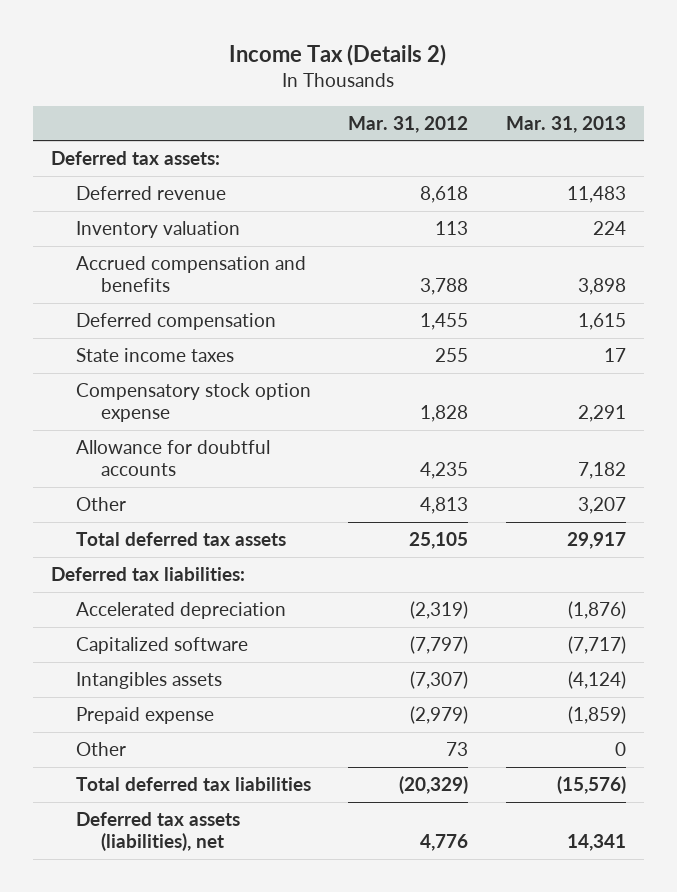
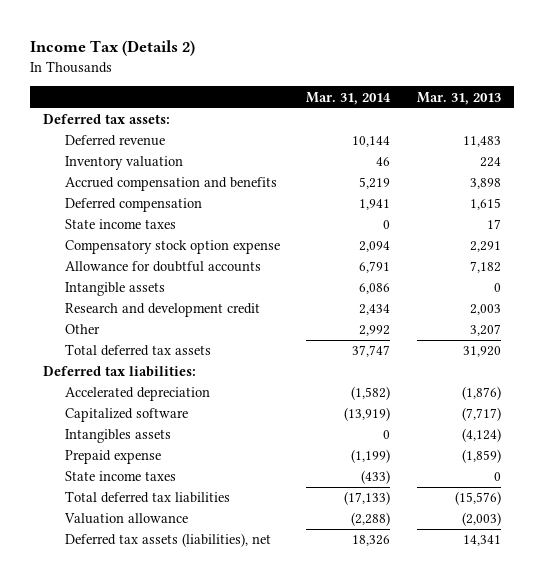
[348,115,469,133] Mar. 31, 2012 -> none
none -> [306,91,392,105] Mar. 31, 2014
none -> [65,282,166,297] Intangible assets
none -> [65,303,261,318] Research and development credit
[566,532,626,550] 29,917 -> [462,346,501,358] 31,920
[76,742,127,757] Other -> none
none -> [65,471,177,482] State income taxes
none -> [64,513,189,525] Valuation allowance

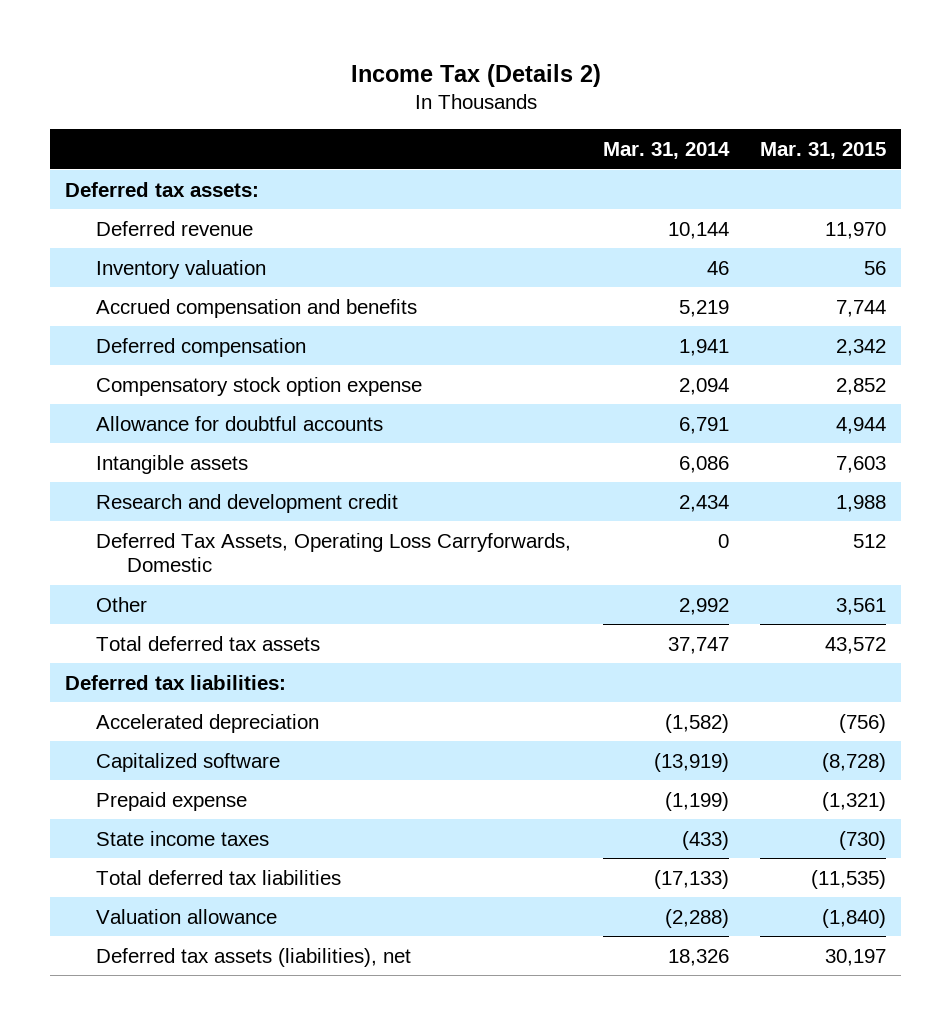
[416,91,501,105] Mar. 31, 2013 -> none
none -> [759,142,886,160] Mar. 31, 2015
[65,219,177,230] State income taxes -> none
none -> [96,532,572,573] Deferred Tax Assets, Operating Loss Carryforwards, Domestic
[65,429,172,444] Intangibles assets -> none

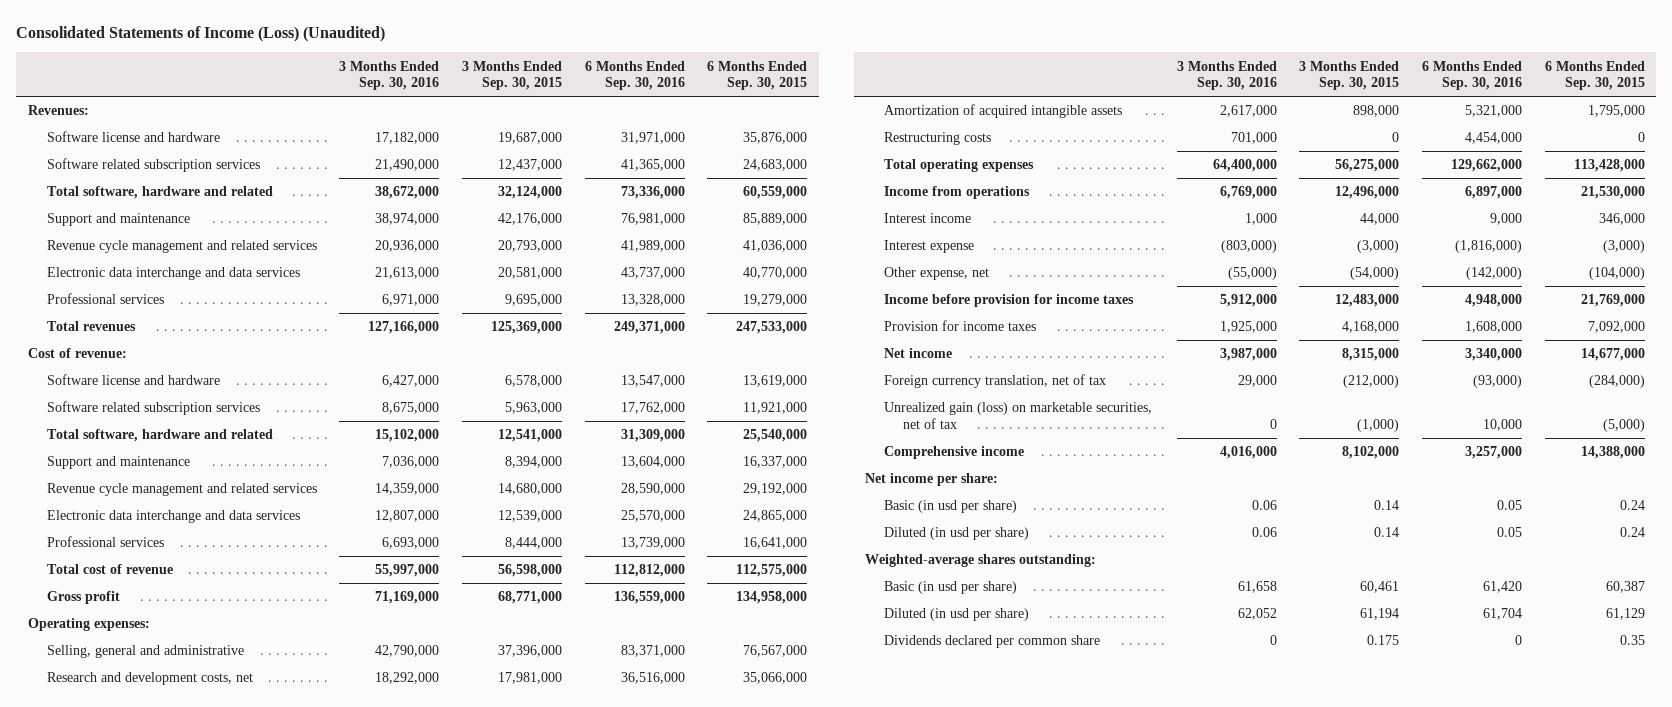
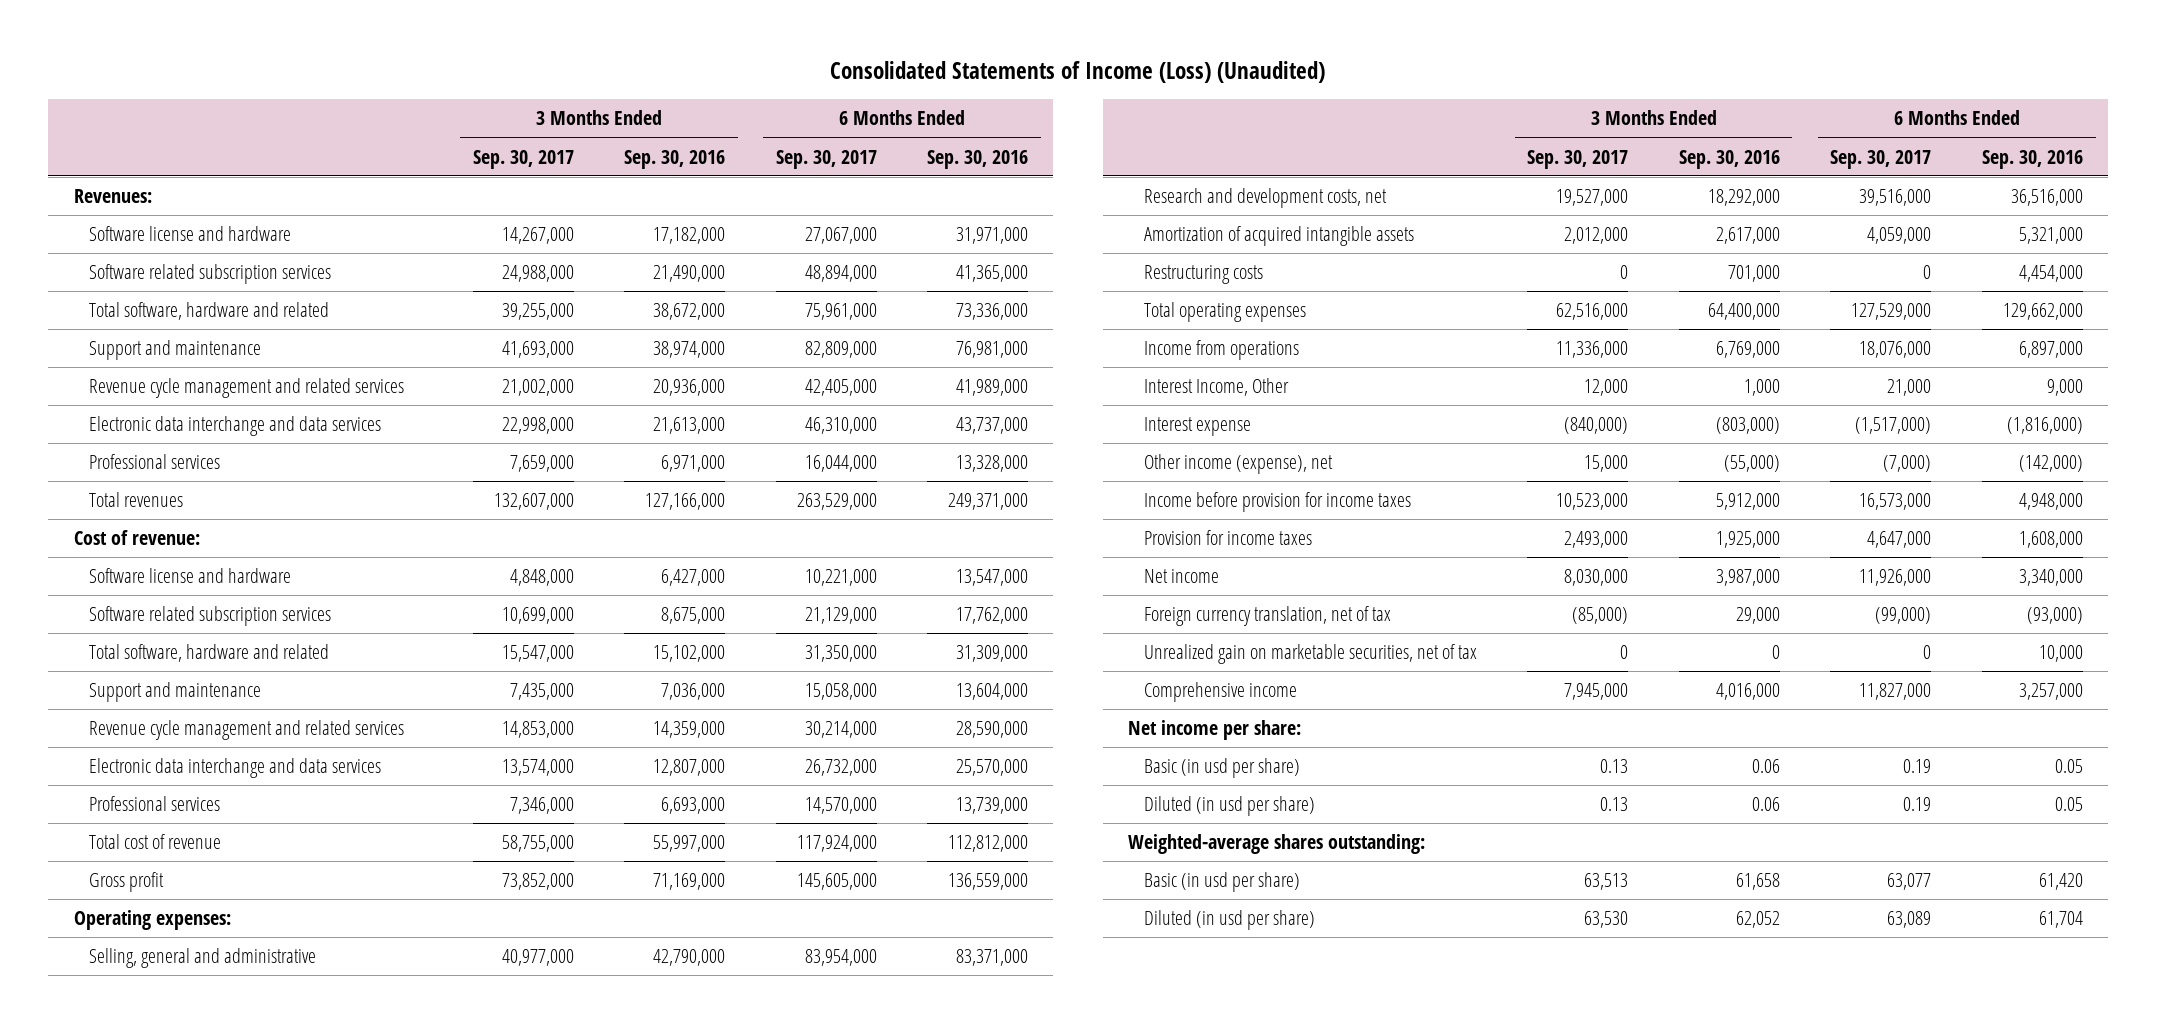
[461,60,562,90] 3 Months Ended Sep. 30, 2015 -> none
[707,60,808,90] 6 Months Ended Sep. 30, 2015 -> none
none -> [472,149,574,169] Sep. 30, 2017
none -> [775,149,877,169] Sep. 30, 2017
[883,213,971,224] Interest income -> [1143,378,1289,397] Interest Income, Other
[883,267,989,281] Other expense, net -> [1143,454,1333,475] Other income (expense), net
[883,402,1152,429] Unrealized gain (loss) on marketable securities, net of tax -> [1143,644,1477,665] Unrealized gain on marketable securities, net of tax
[883,635,1100,649] Dividends declared per common share -> none

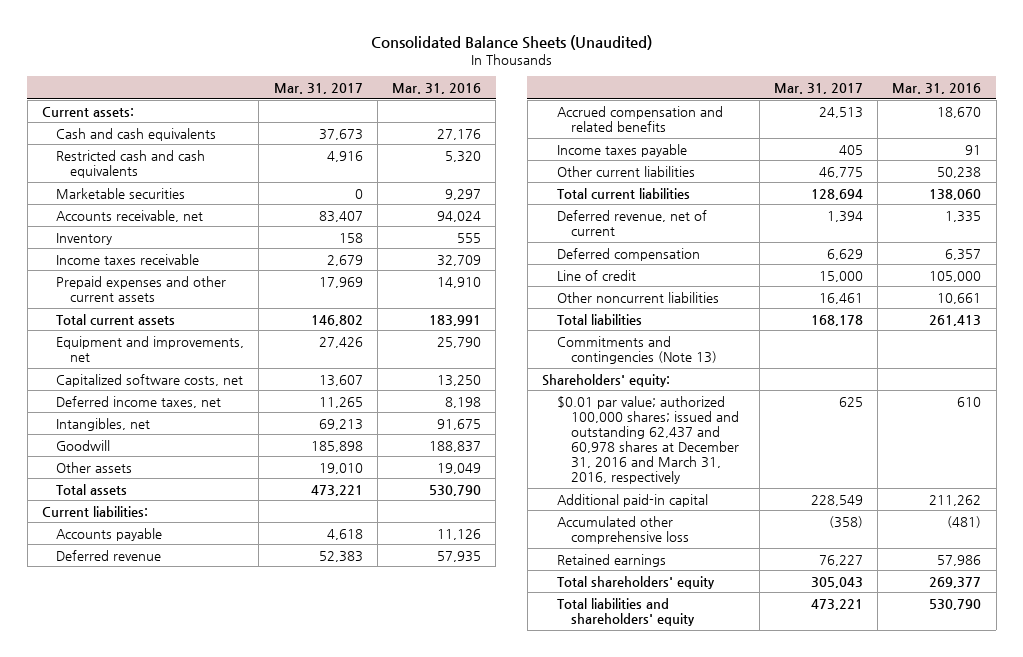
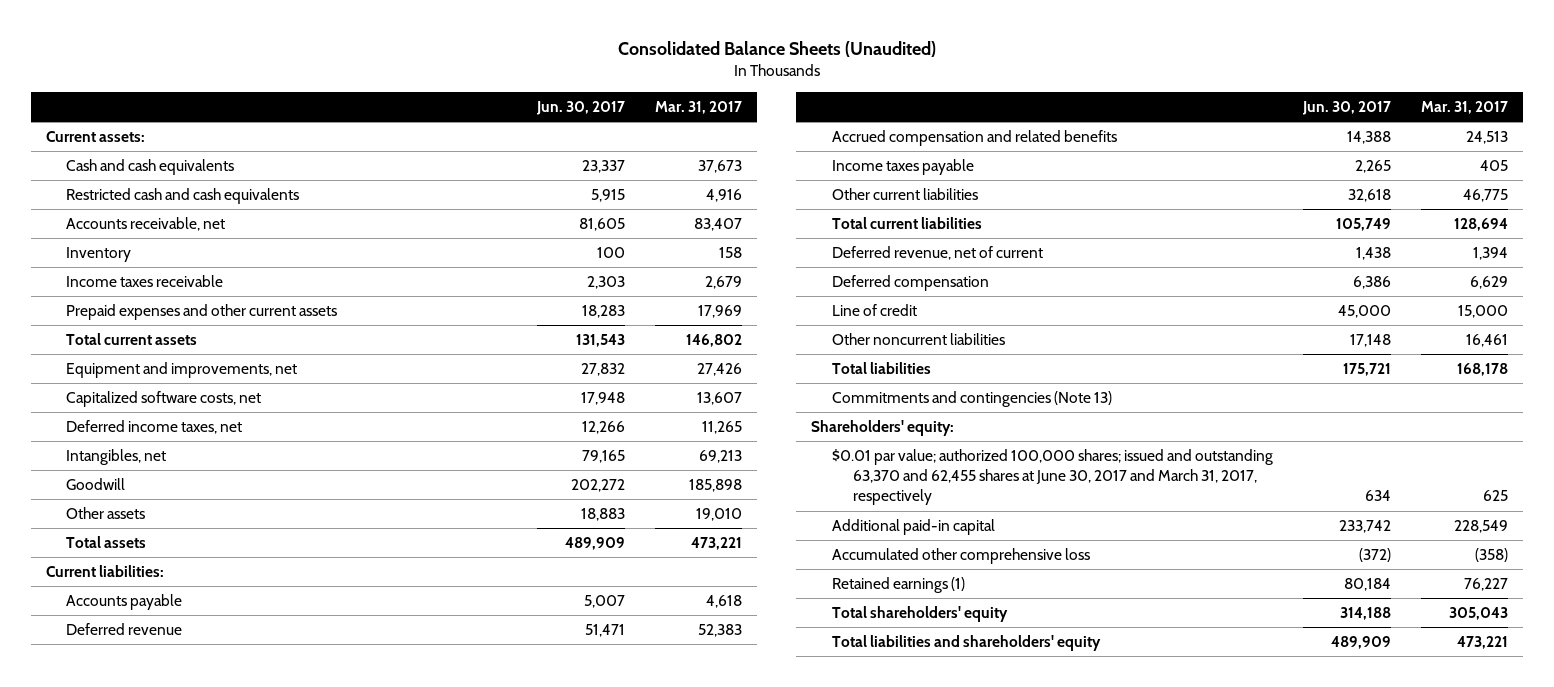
[392,83,482,95] Mar. 31, 2016 -> none
none -> [536,100,626,115] Jun. 30, 2017
[56,187,186,199] Marketable securities -> none
[556,395,739,485] $0.01 par value; authorized 100,000 shares; issued and outstanding 62,437 and 60,978 shares at December 31, 2016 and March 31, 2016, respectively -> [832,449,1274,506] $0.01 par value; authorized 100,000 shares; issued and outstanding 63,370 and 62,455 shares at June 30, 2017 and March 31, 2017, respectively
[556,553,666,567] Retained earnings -> [832,577,966,594] Retained earnings (1)

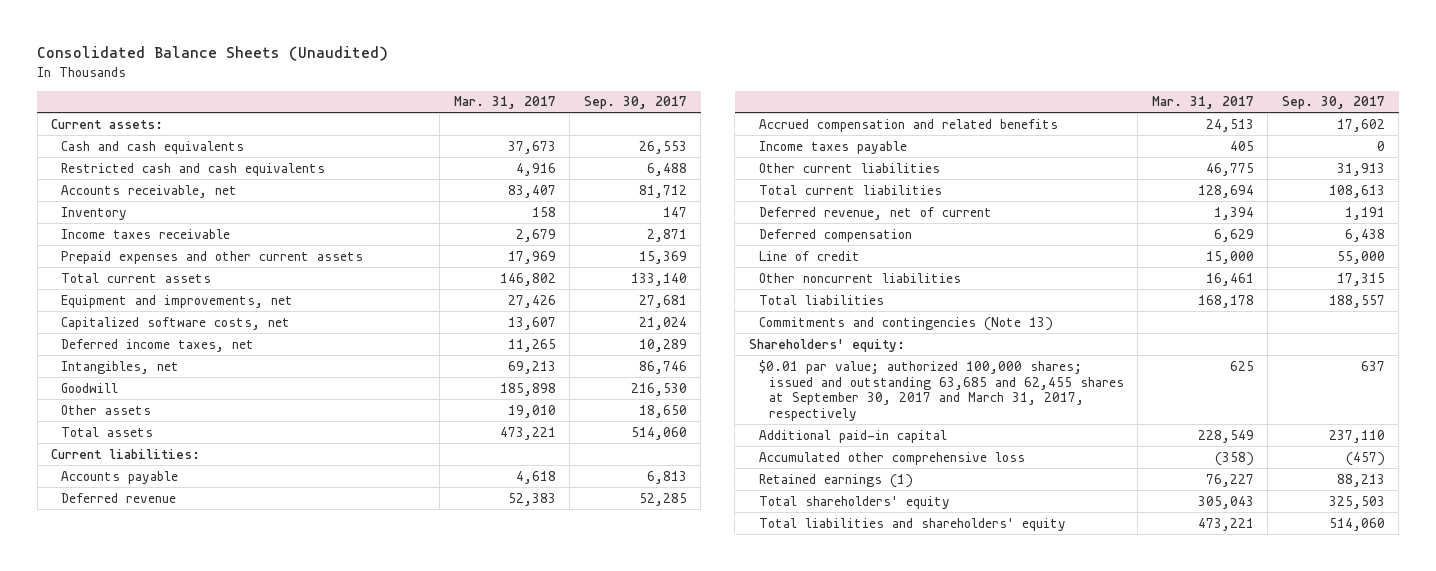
[536,100,626,115] Jun. 30, 2017 -> none
none -> [583,96,687,110] Sep. 30, 2017
[832,449,1274,506] $0.01 par value; authorized 100,000 shares; issued and outstanding 63,370 and 62,455 shares at June 30, 2017 and March 31, 2017, respectively -> [758,359,1124,422] $0.01 par value; authorized 100,000 shares; issued and outstanding 63,685 and 62,455 shares at September 30, 2017 and March 31, 2017, respectively

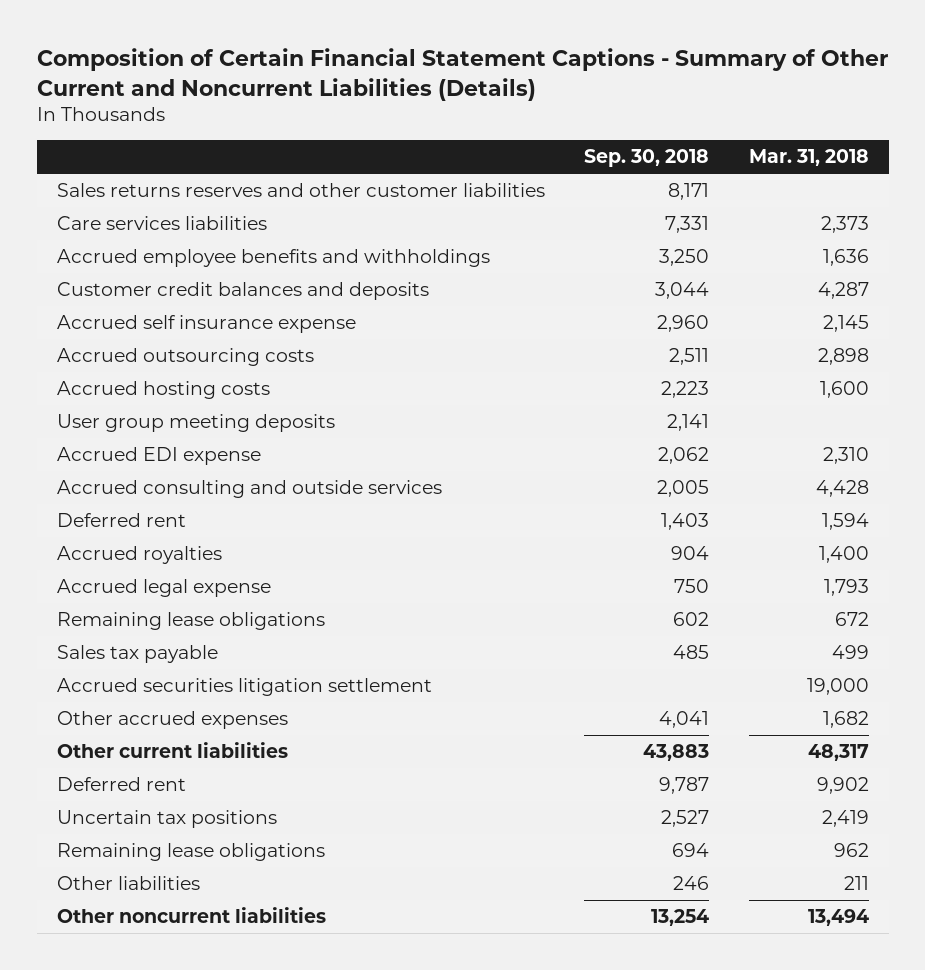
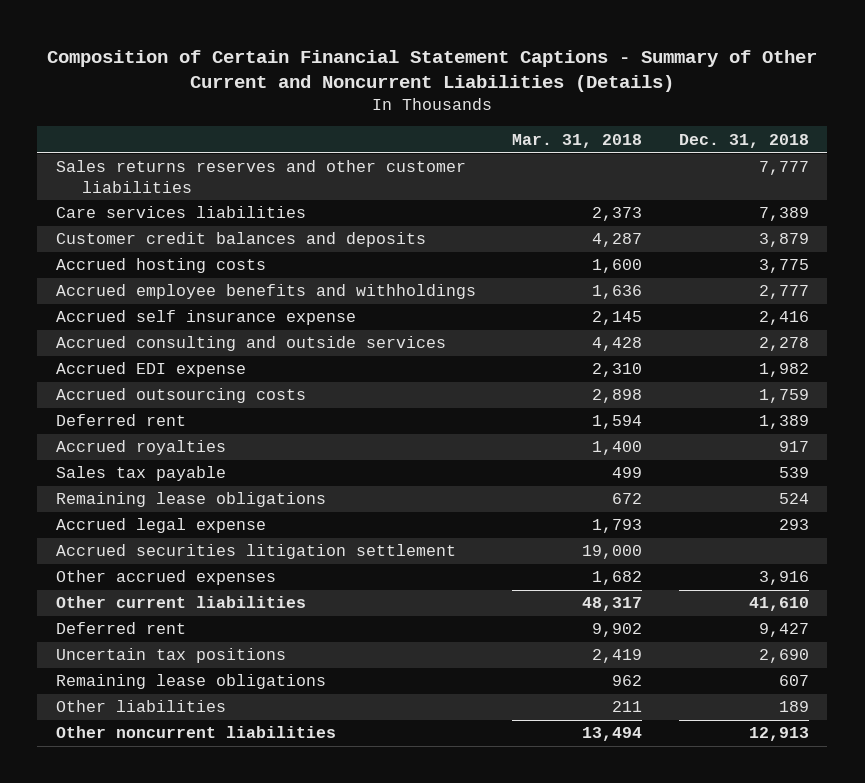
[584,149,710,168] Sep. 30, 2018 -> none
none -> [678,133,809,148] Dec. 31, 2018
[56,414,335,433] User group meeting deposits -> none
[56,249,490,268] Accrued employee benefits and withholdings -> [55,284,476,300] Accrued employee benefits and withholdings
[56,315,356,334] Accrued self insurance expense -> [55,310,356,326] Accrued self insurance expense
[56,447,261,466] Accrued EDI expense -> [55,362,246,378] Accrued EDI expense
[56,348,314,367] Accrued outsourcing costs -> [55,388,306,404] Accrued outsourcing costs
[56,612,325,631] Remaining lease obligations -> [55,492,326,508] Remaining lease obligations
[56,579,271,598] Accrued legal expense -> [55,518,266,534] Accrued legal expense

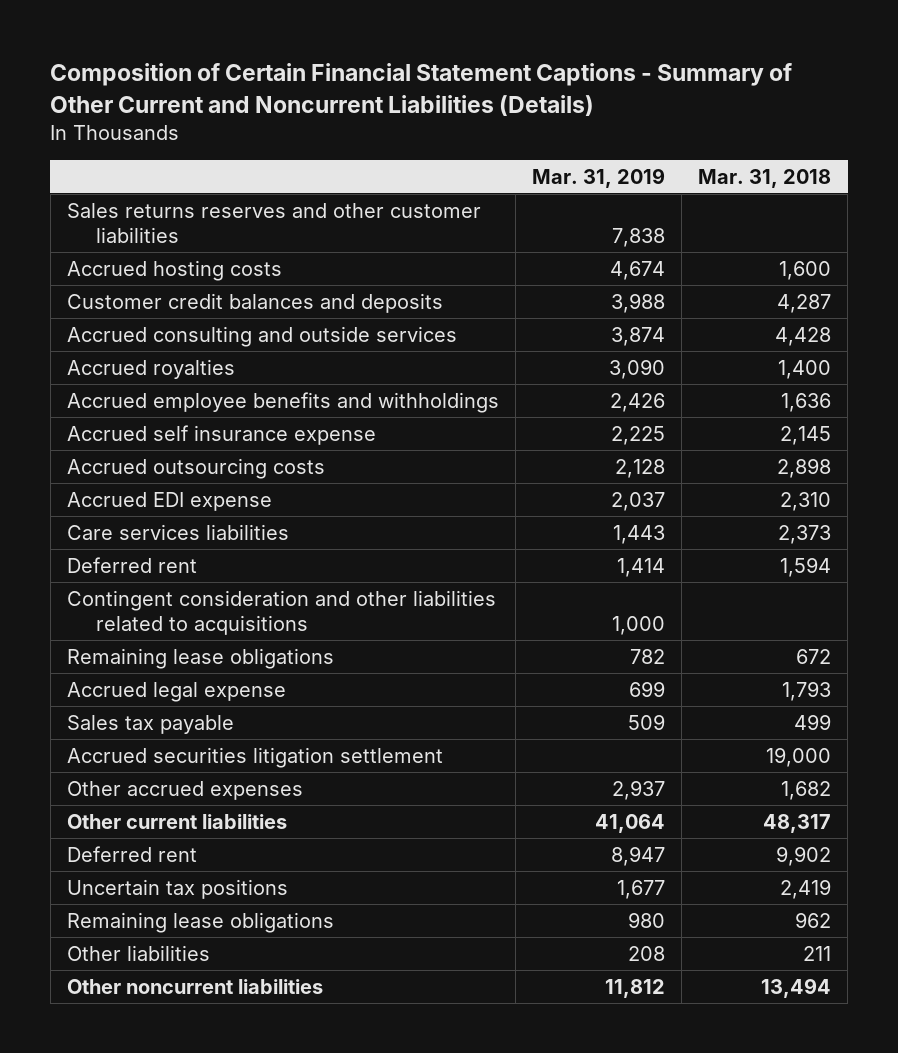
[678,133,809,148] Dec. 31, 2018 -> none
none -> [531,167,665,188] Mar. 31, 2019
[55,232,426,248] Customer credit balances and deposits -> [66,292,443,313] Customer credit balances and deposits
[55,336,446,352] Accrued consulting and outside services -> [66,325,457,347] Accrued consulting and outside services
[55,440,226,456] Accrued royalties -> [66,358,235,379] Accrued royalties
[55,362,246,378] Accrued EDI expense -> [66,491,272,511] Accrued EDI expense
[55,206,306,219] Care services liabilities -> [66,523,289,540] Care services liabilities
none -> [66,589,496,636] Contingent consideration and other liabilities related to acquisitions
[55,466,226,482] Sales tax payable -> [66,714,234,734] Sales tax payable

